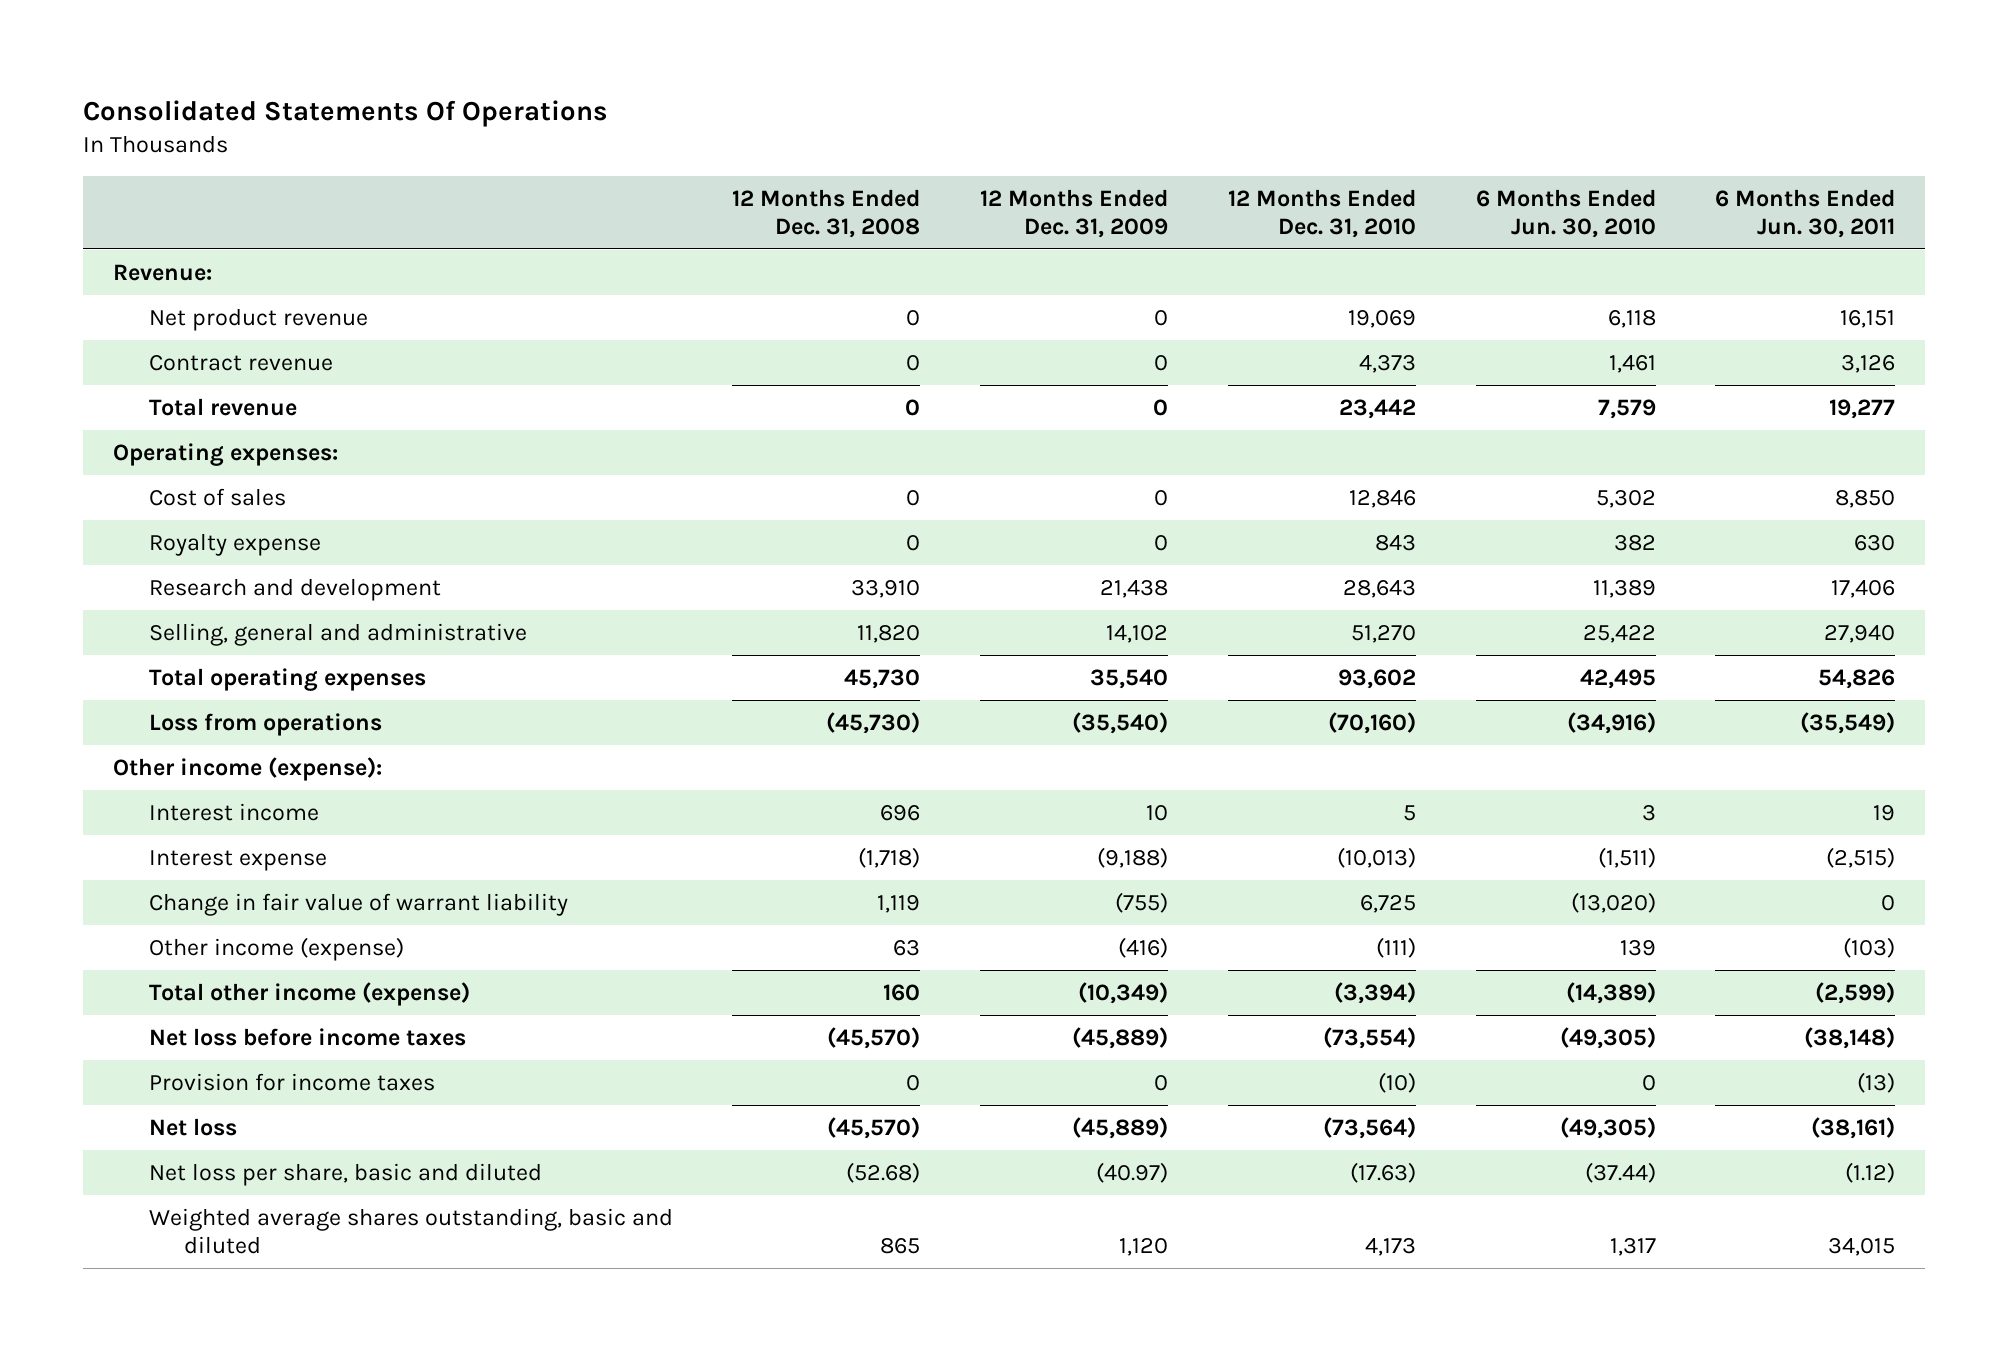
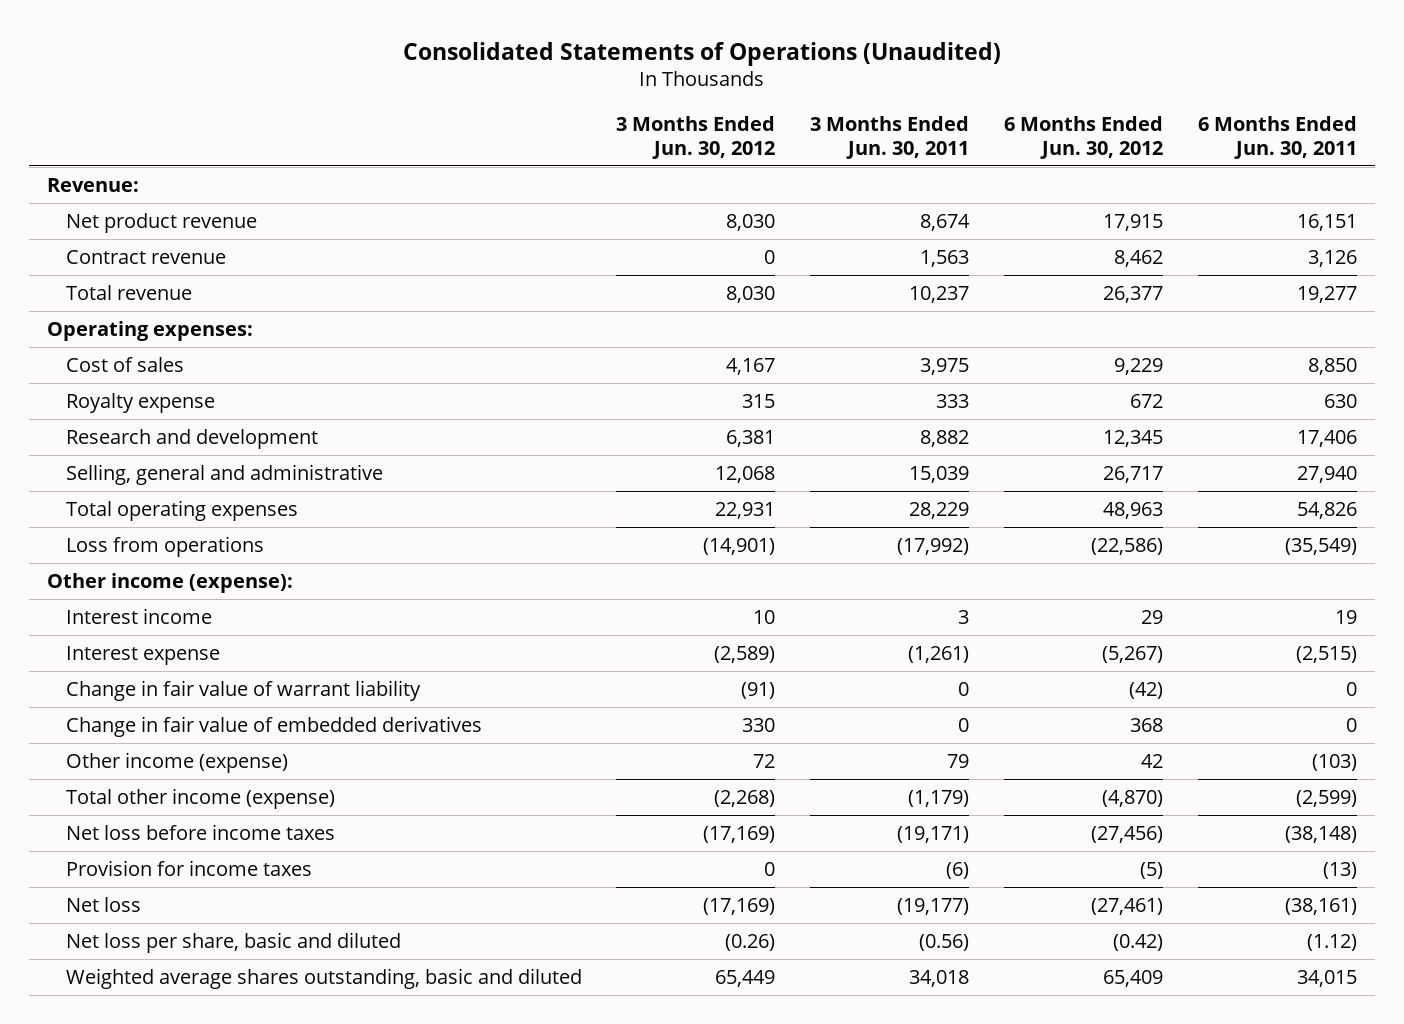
[83,99,609,127] Consolidated Statements Of Operations -> [402,41,1001,66] Consolidated Statements of Operations (Unaudited)
[732,188,921,238] 12 Months Ended Dec. 31, 2008 -> none
[980,188,1169,238] 12 Months Ended Dec. 31, 2009 -> none
[1227,188,1416,238] 12 Months Ended Dec. 31, 2010 -> none
[1475,188,1656,238] 6 Months Ended Jun. 30, 2010 -> none
none -> [616,115,776,159] 3 Months Ended Jun. 30, 2012
none -> [810,115,970,159] 3 Months Ended Jun. 30, 2011
none -> [1004,115,1164,159] 6 Months Ended Jun. 30, 2012
none -> [65,716,482,738] Change in fair value of embedded derivatives

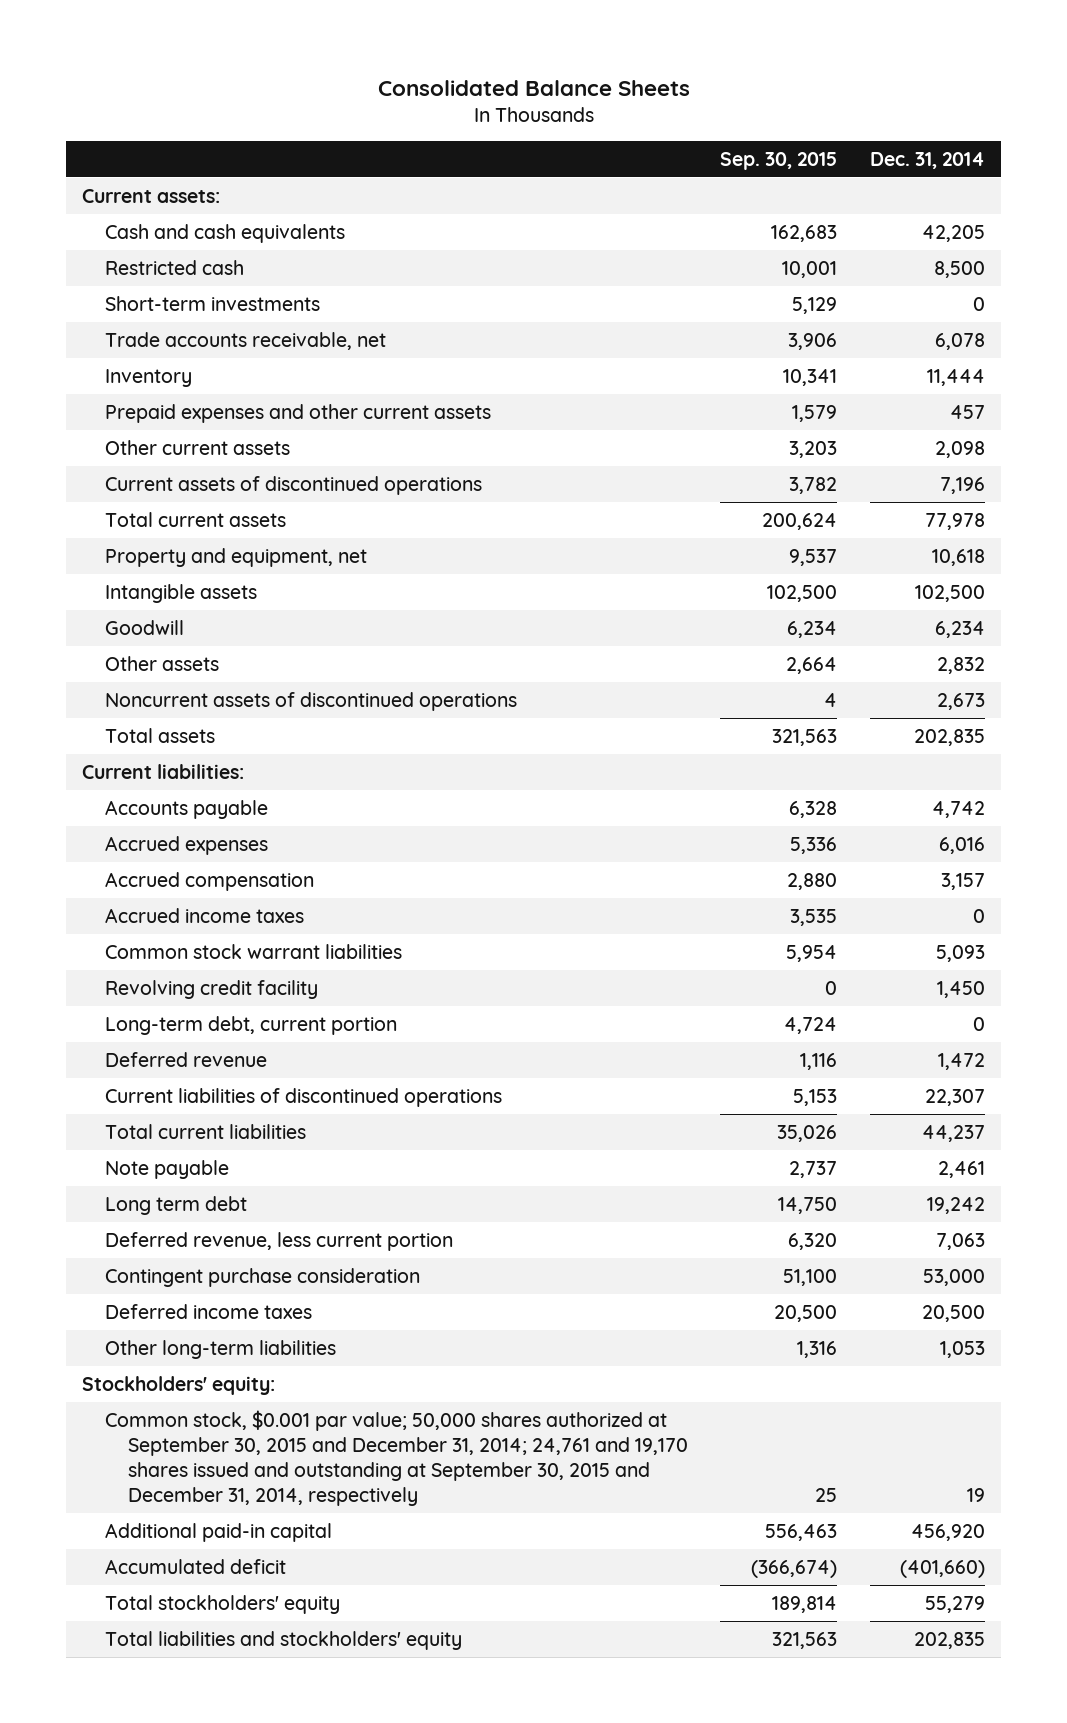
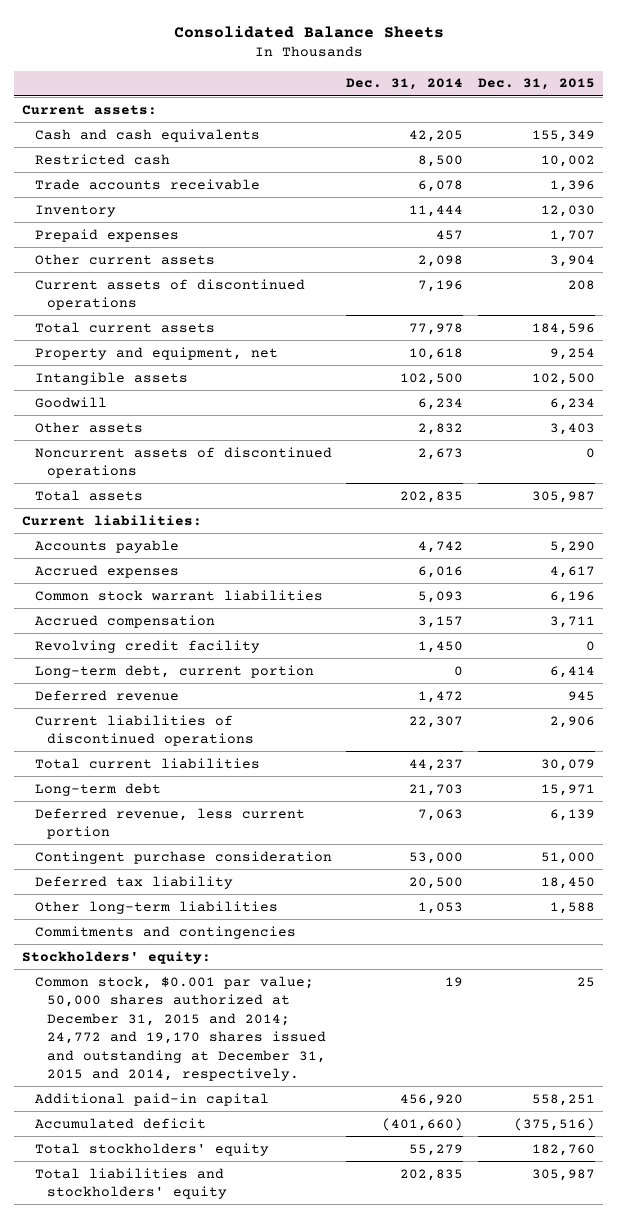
[720,152,838,171] Sep. 30, 2015 -> none
none -> [478,78,596,91] Dec. 31, 2015
[104,295,320,311] Short-term investments -> none
[104,331,386,350] Trade accounts receivable, net -> [34,178,260,190] Trade accounts receivable
[104,403,491,423] Prepaid expenses and other current assets -> [34,228,179,242] Prepaid expenses
[104,907,304,923] Accrued income taxes -> none
[104,871,314,891] Accrued compensation -> [34,614,215,628] Accrued compensation
[104,1159,229,1179] Note payable -> none
[104,1195,247,1215] Long term debt -> [34,782,161,796] Long-term debt
[927,1196,986,1214] 19,242 -> [409,783,464,796] 21,703
[104,1303,312,1319] Deferred income taxes -> [34,875,233,889] Deferred tax liability
none -> [34,925,296,939] Commitments and contingencies
[104,1409,688,1507] Common stock, $0.001 par value; 50,000 shares authorized at September 30, 2015 and December 31, 2014; 24,761 and 19,170 shares issued and outstanding at September 30, 2015 and December 31, 2014, respectively -> [34,975,327,1082] Common stock, $0.001 par value; 50,000 shares authorized at December 31, 2015 and 2014; 24,772 and 19,170 shares issued and outstanding at December 31, 2015 and 2014, respectively.

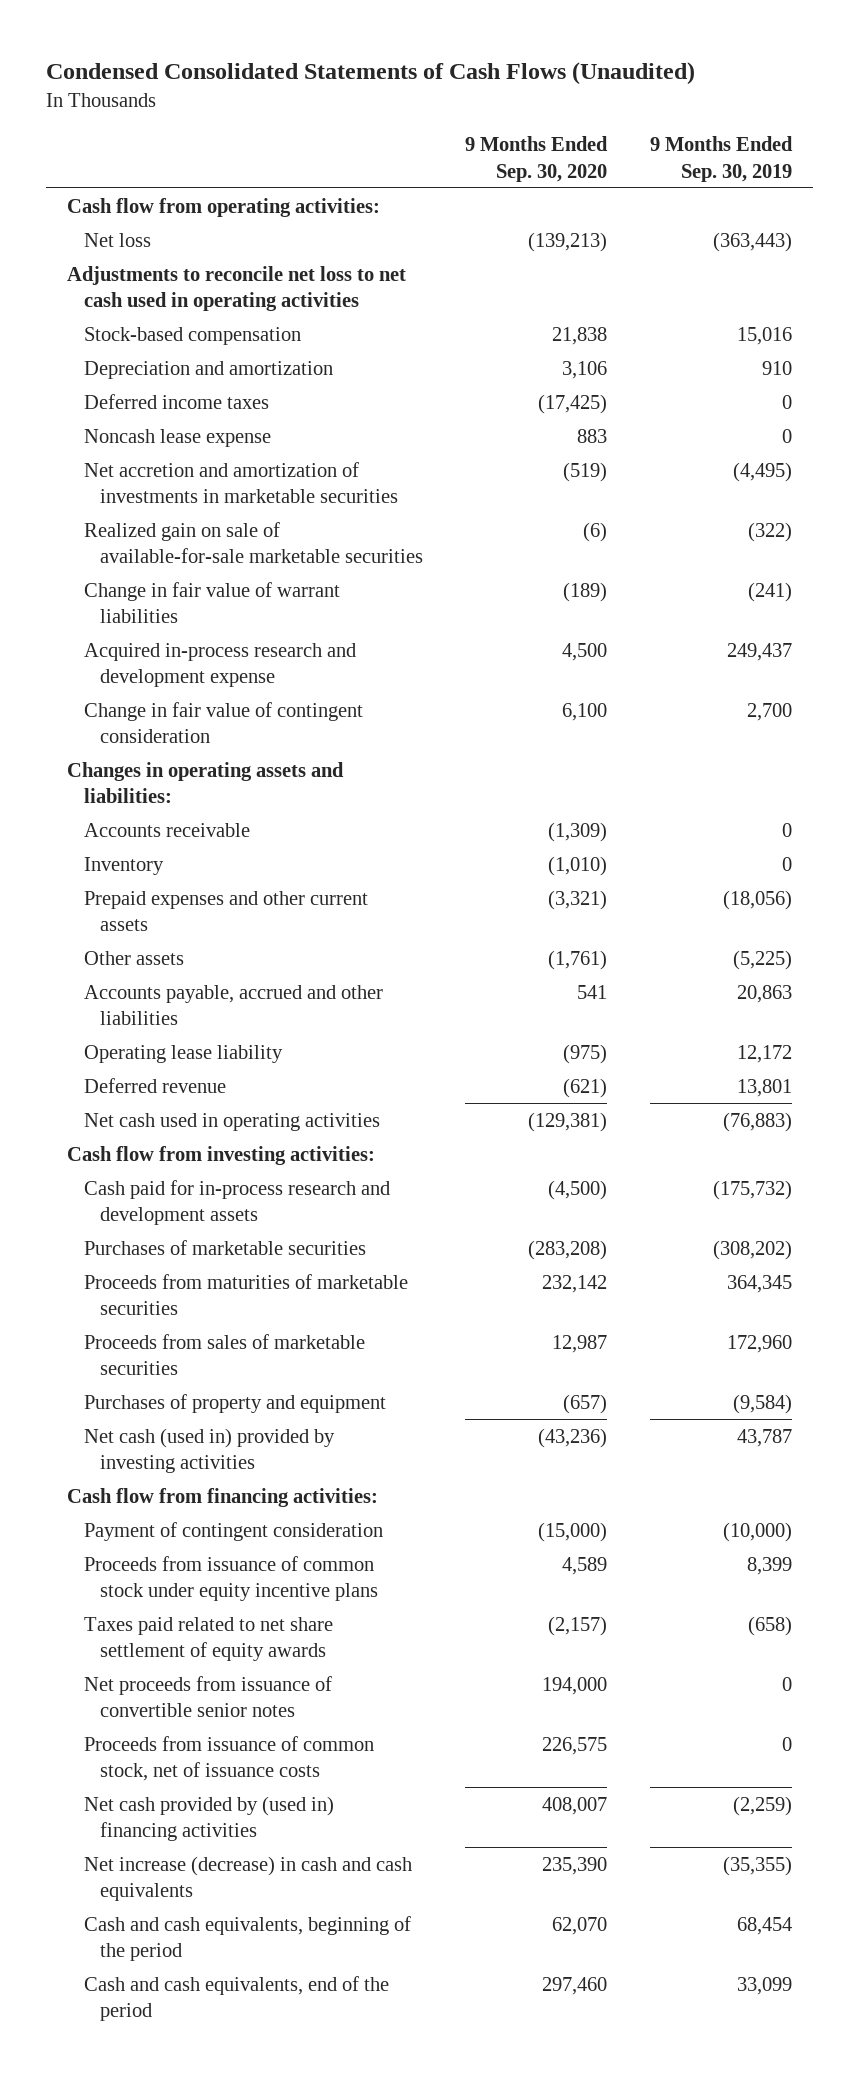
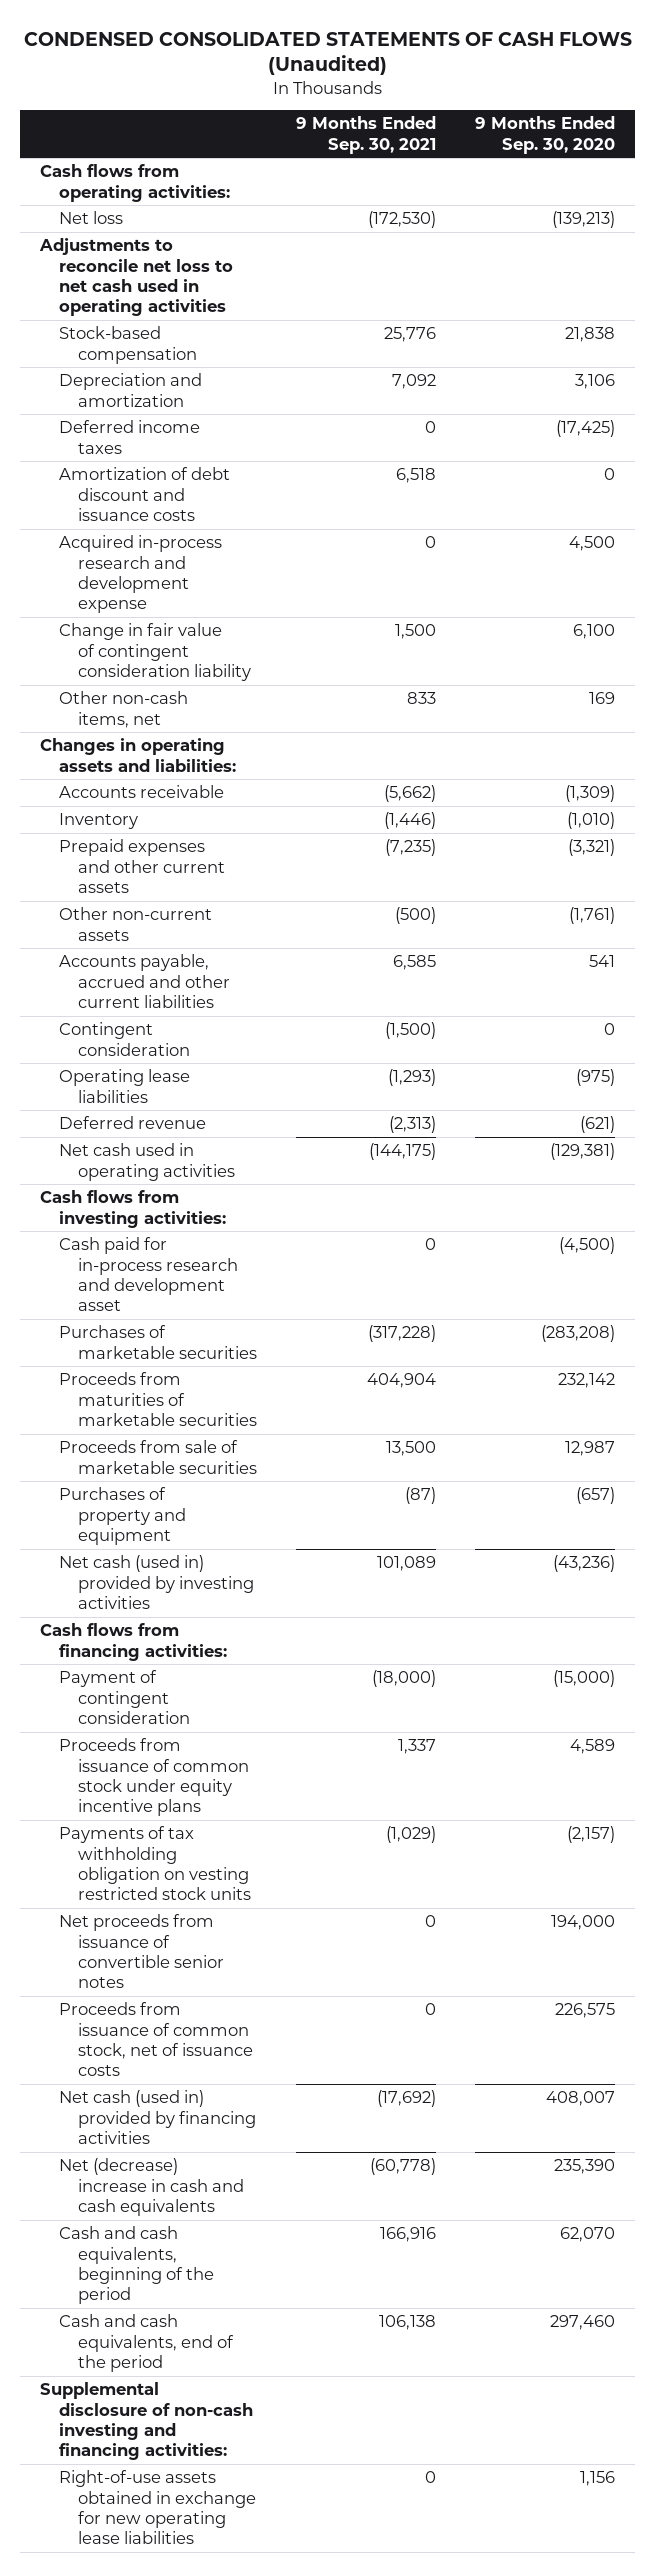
[46,61,696,85] Condensed Consolidated Statements of Cash Flows (Unaudited) -> [23,31,632,76] CONDENSED CONSOLIDATED STATEMENTS OF CASH FLOWS (Unaudited)
[649,135,793,182] 9 Months Ended Sep. 30, 2019 -> none
none -> [296,116,437,154] 9 Months Ended Sep. 30, 2021
[67,197,381,217] Cash flow from operating activities: -> [39,164,231,202] Cash flows from operating activities:
[83,428,271,447] Noncash lease expense -> none
[83,461,399,504] Net accretion and amortization of investments in marketable securities -> none
[83,521,424,564] Realized gain on sale of available-for-sale marketable securities -> none
[83,581,340,624] Change in fair value of warrant liabilities -> none
none -> [59,467,231,521] Amortization of debt discount and issuance costs
[83,701,363,744] Change in fair value of contingent consideration -> [59,623,252,681] Change in fair value of contingent consideration liability
none -> [59,691,189,728] Other non-cash items, net
[83,950,184,965] Other assets -> [59,907,213,941] Other non-current assets
[83,984,383,1026] Accounts payable, accrued and other liabilities -> [59,954,231,1008] Accounts payable, accrued and other current liabilities
none -> [59,1022,191,1056] Contingent consideration
[83,1044,283,1063] Operating lease liability -> [59,1069,191,1103] Operating lease liabilities
[67,1145,376,1165] Cash flow from investing activities: -> [39,1190,227,1228] Cash flows from investing activities:
[83,1179,390,1226] Cash paid for in-process research and development assets -> [59,1237,239,1312] Cash paid for in-process research and development asset
[83,1333,365,1376] Proceeds from sales of marketable securities -> [59,1440,258,1474] Proceeds from sale of marketable securities
[67,1487,379,1507] Cash flow from financing activities: -> [39,1623,228,1661] Cash flows from financing activities:
[83,1616,333,1662] Taxes paid related to net share settlement of equity awards -> [59,1826,252,1901] Payments of tax withholding obligation on vesting restricted stock units
[83,1795,334,1842] Net cash provided by (used in) financing activities -> [59,2090,257,2144] Net cash (used in) provided by financing activities
[83,1855,412,1902] Net increase (decrease) in cash and cash equivalents -> [59,2158,245,2216] Net (decrease) increase in cash and cash equivalents
none -> [39,2382,254,2461] Supplemental disclosure of non-cash investing and financing activities:
none -> [59,2470,257,2545] Right-of-use assets obtained in exchange for new operating lease liabilities

